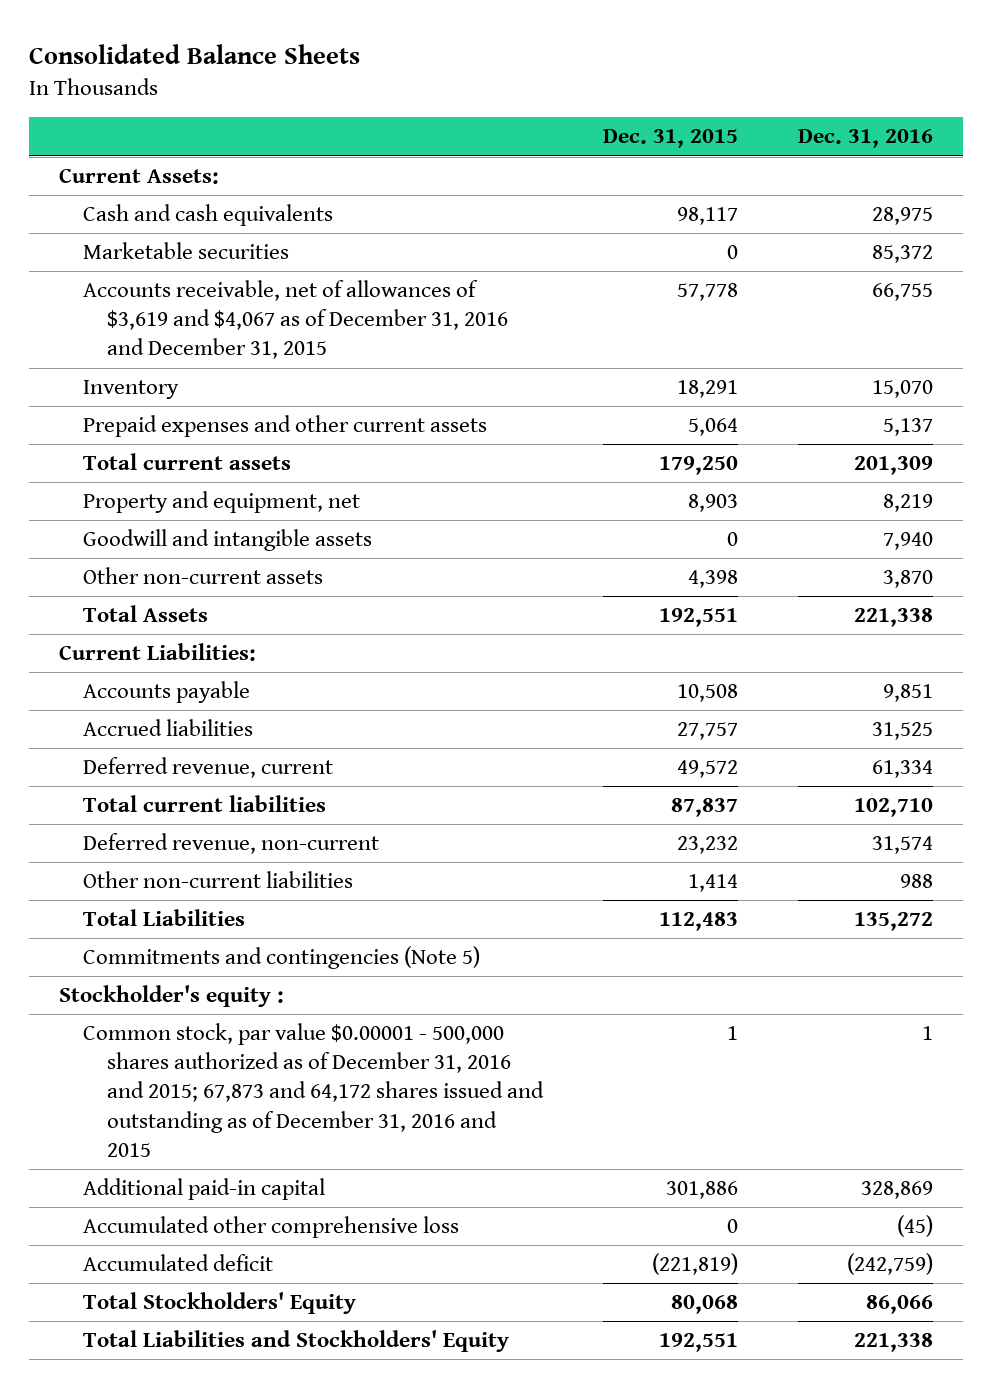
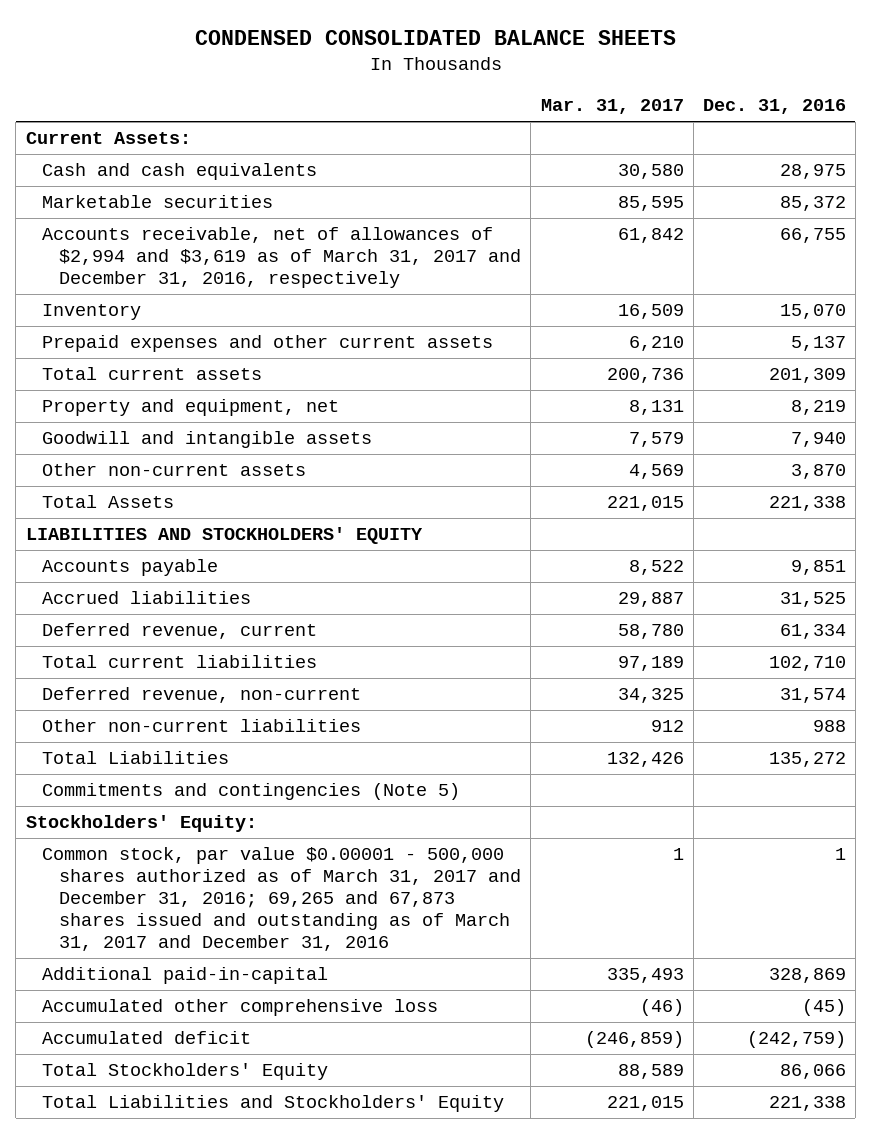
[29,44,361,65] Consolidated Balance Sheets -> [194,30,676,46] CONDENSED CONSOLIDATED BALANCE SHEETS
[603,129,739,149] Dec. 31, 2015 -> none
none -> [540,99,684,115] Mar. 31, 2017
[83,280,509,360] Accounts receivable, net of allowances of $3,619 and $4,067 as of December 31, 2016 and December 31, 2015 -> [42,227,522,289] Accounts receivable, net of allowances of $2,994 and $3,619 as of March 31, 2017 and December 31, 2016, respectively
[59,643,257,662] Current Liabilities: -> none
none -> [25,527,423,545] LIABILITIES AND STOCKHOLDERS' EQUITY
[59,985,285,1008] Stockholder's equity : -> [25,815,257,833] Stockholders' Equity:
[83,1023,545,1157] Common stock, par value $0.00001 - 500,000 shares authorized as of December 31, 2016 and 2015; 67,873 and 64,172 shares issued and outstanding as of December 31, 2016 and 2015 -> [42,847,522,952] Common stock, par value $0.00001 - 500,000 shares authorized as of March 31, 2017 and December 31, 2016; 69,265 and 67,873 shares issued and outstanding as of March 31, 2017 and December 31, 2016
[83,1178,326,1201] Additional paid-in capital -> [42,967,329,985] Additional paid-in-capital

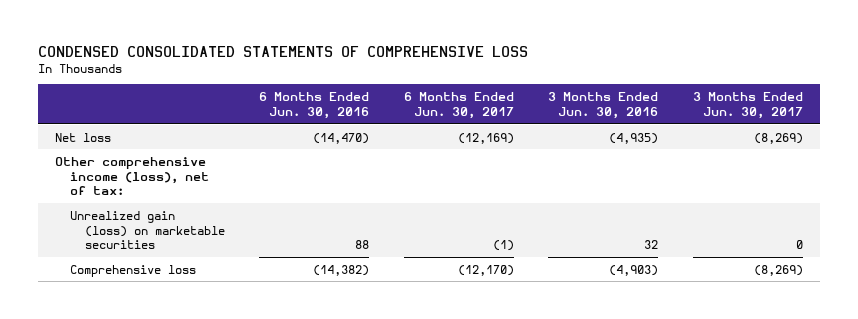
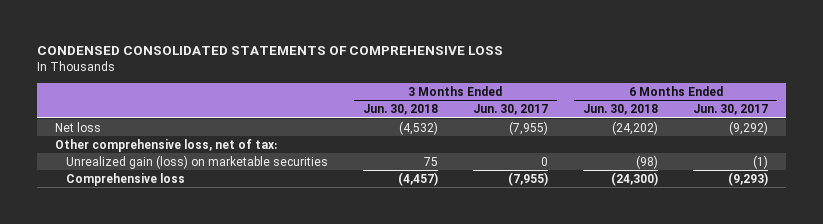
[259,92,370,119] 6 Months Ended Jun. 30, 2016 -> none
[548,92,659,119] 3 Months Ended Jun. 30, 2016 -> none
none -> [362,104,438,116] Jun. 30, 2018
none -> [583,104,659,116] Jun. 30, 2018
[457,132,514,144] (12,169) -> [729,120,769,135] (9,292)
[753,132,803,144] (8,269) -> [508,120,548,135] (7,955)
[55,156,210,196] Other comprehensive income (loss), net of tax: -> [54,138,277,152] Other comprehensive loss, net of tax:
[457,264,514,276] (12,170) -> [728,171,769,186] (9,293)
[753,264,803,276] (8,269) -> [507,171,548,186] (7,955)

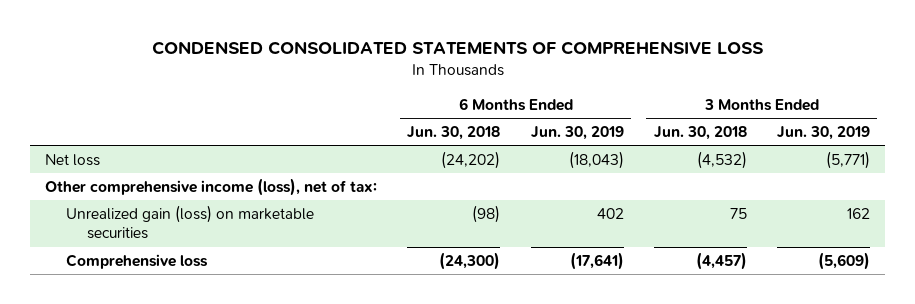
[472,104,548,116] Jun. 30, 2017 -> none
[693,104,769,116] Jun. 30, 2017 -> none
none -> [530,125,624,140] Jun. 30, 2019
none -> [776,125,870,140] Jun. 30, 2019
[54,138,277,152] Other comprehensive loss, net of tax: -> [45,177,378,196] Other comprehensive income (loss), net of tax:

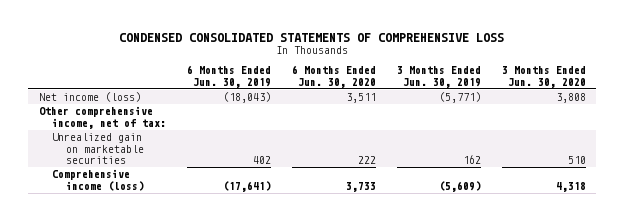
[407,125,501,140] Jun. 30, 2018 -> none
[653,125,747,140] Jun. 30, 2018 -> none
none -> [292,65,377,88] 6 Months Ended Jun. 30, 2020
none -> [501,66,586,88] 3 Months Ended Jun. 30, 2020
[45,153,101,166] Net loss -> [38,92,141,103] Net income (loss)
[45,177,378,196] Other comprehensive income (loss), net of tax: -> [38,106,167,129] Other comprehensive income, net of tax:
[66,204,315,240] Unrealized gain (loss) on marketable securities -> [52,133,144,165] Unrealized gain on marketable securities
[66,253,209,269] Comprehensive loss -> [52,169,144,191] Comprehensive income (loss)

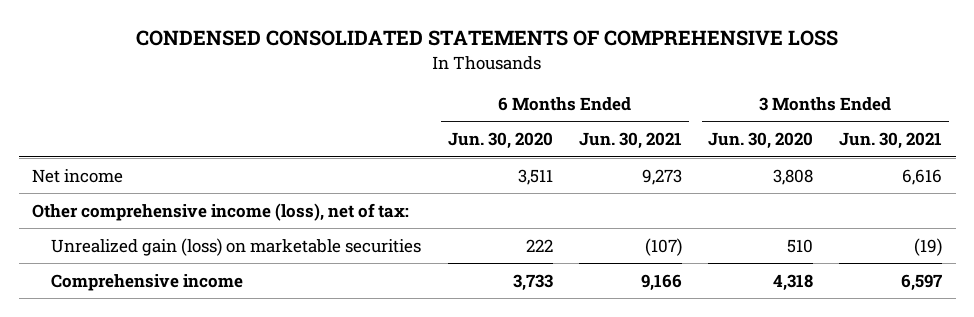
[187,65,272,88] 6 Months Ended Jun. 30, 2019 -> none
[396,66,481,88] 3 Months Ended Jun. 30, 2019 -> none
none -> [578,132,682,150] Jun. 30, 2021
none -> [839,132,943,150] Jun. 30, 2021
[38,92,141,103] Net income (loss) -> [31,168,123,183] Net income
[38,106,167,129] Other comprehensive income, net of tax: -> [31,202,409,221] Other comprehensive income (loss), net of tax:
[52,133,144,165] Unrealized gain on marketable securities -> [51,237,422,256] Unrealized gain (loss) on marketable securities
[52,169,144,191] Comprehensive income (loss) -> [51,273,244,291] Comprehensive income

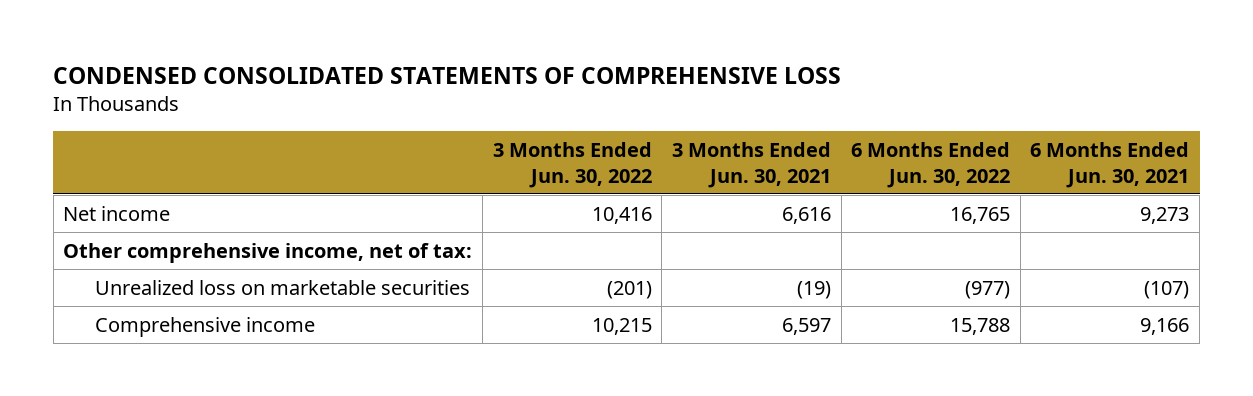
[447,132,553,150] Jun. 30, 2020 -> none
[708,132,814,150] Jun. 30, 2020 -> none
none -> [492,142,652,188] 3 Months Ended Jun. 30, 2022
none -> [851,142,1011,188] 6 Months Ended Jun. 30, 2022
[31,202,409,221] Other comprehensive income (loss), net of tax: -> [63,242,473,263] Other comprehensive income, net of tax:
[51,237,422,256] Unrealized gain (loss) on marketable securities -> [94,279,470,295] Unrealized loss on marketable securities

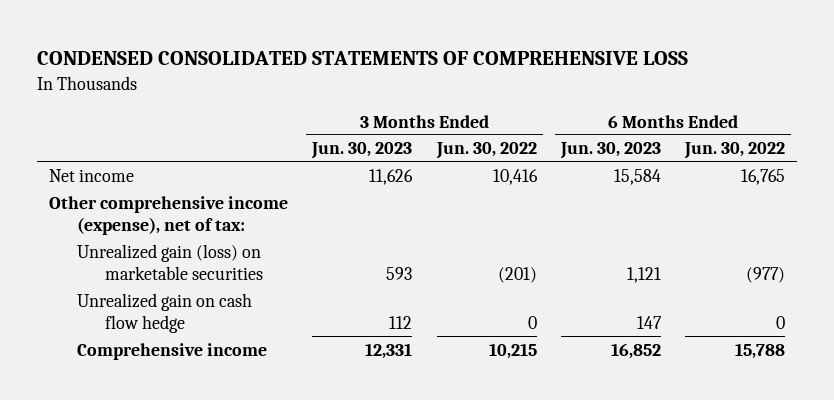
[671,142,831,188] 3 Months Ended Jun. 30, 2021 -> none
[1030,142,1190,188] 6 Months Ended Jun. 30, 2021 -> none
none -> [311,142,413,160] Jun. 30, 2023
none -> [560,142,662,160] Jun. 30, 2023
[63,242,473,263] Other comprehensive income, net of tax: -> [49,195,289,235] Other comprehensive income (expense), net of tax:
[94,279,470,295] Unrealized loss on marketable securities -> [76,243,263,280] Unrealized gain (loss) on marketable securities
none -> [76,292,252,333] Unrealized gain on cash flow hedge

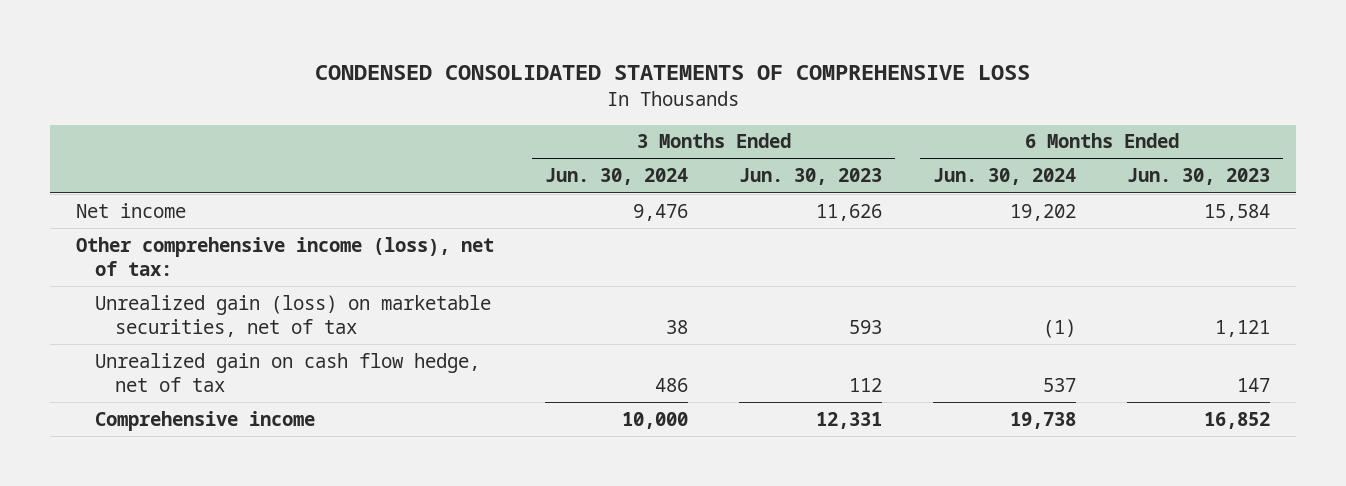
[435,142,537,160] Jun. 30, 2022 -> none
[684,142,786,160] Jun. 30, 2022 -> none
none -> [545,168,689,186] Jun. 30, 2024
none -> [933,168,1077,186] Jun. 30, 2024
[49,195,289,235] Other comprehensive income (expense), net of tax: -> [75,236,494,277] Other comprehensive income (loss), net of tax:
[76,243,263,280] Unrealized gain (loss) on marketable securities -> [95,294,492,338] Unrealized gain (loss) on marketable securities, net of tax
[76,292,252,333] Unrealized gain on cash flow hedge -> [95,352,481,393] Unrealized gain on cash flow hedge, net of tax

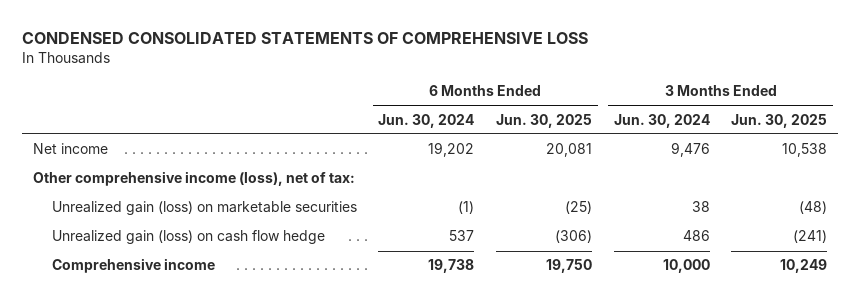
[739,168,883,186] Jun. 30, 2023 -> none
[1127,168,1271,186] Jun. 30, 2023 -> none
none -> [496,113,593,128] Jun. 30, 2025
none -> [731,113,828,128] Jun. 30, 2025
[95,294,492,338] Unrealized gain (loss) on marketable securities, net of tax -> [51,201,357,216] Unrealized gain (loss) on marketable securities
[95,352,481,393] Unrealized gain on cash flow hedge, net of tax -> [51,230,325,245] Unrealized gain (loss) on cash flow hedge

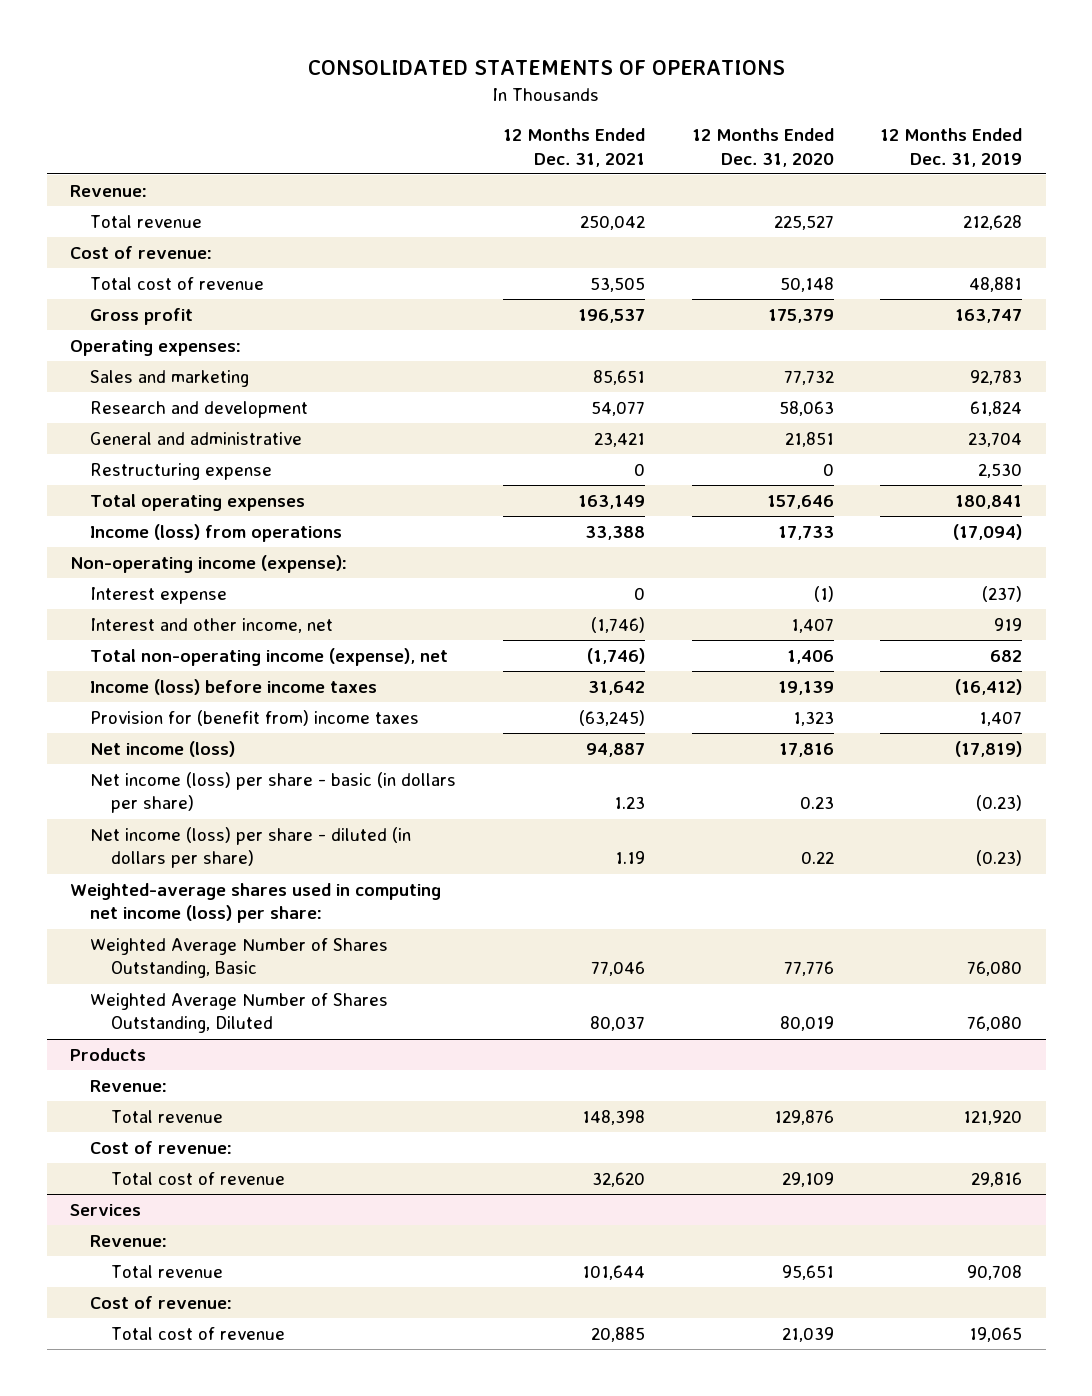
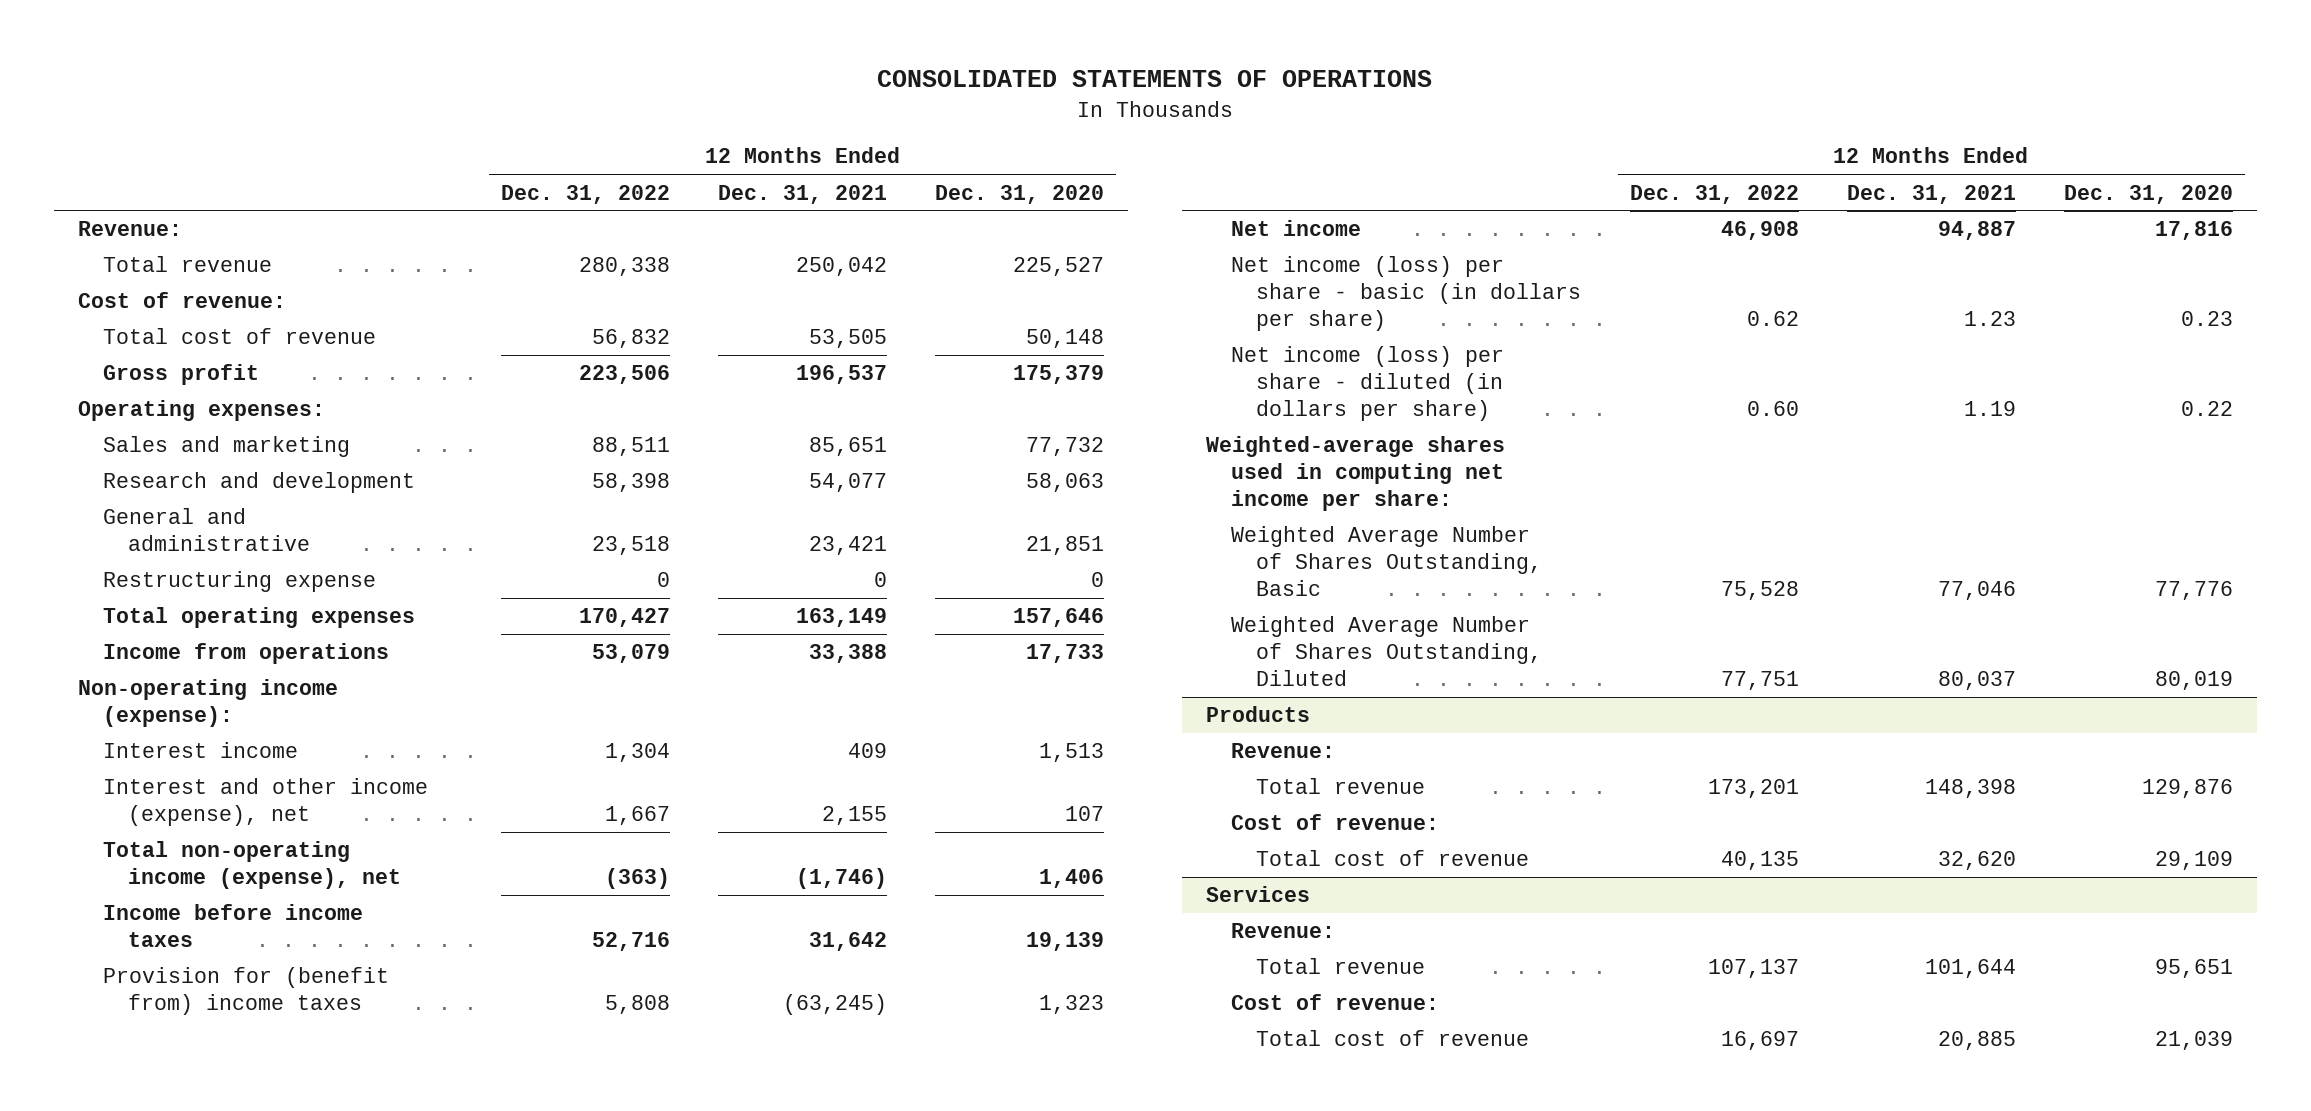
[880,128,1023,167] 12 Months Ended Dec. 31, 2019 -> none
none -> [500,184,670,204] Dec. 31, 2022
[90,524,343,543] Income (loss) from operations -> [102,643,389,665] Income from operations
[90,587,228,605] Interest expense -> none
none -> [102,742,298,759] Interest income
[90,618,334,634] Interest and other income, net -> [102,778,428,827] Interest and other income (expense), net
[590,617,645,634] (1,746) -> [822,806,888,826] 2,155
[790,618,834,634] 1,407 -> [1065,806,1105,822] 107
[90,679,378,696] Income (loss) before income taxes -> [102,904,363,948] Income before income taxes
[90,741,236,758] Net income (loss) -> [1231,220,1362,237] Net income
[69,883,441,924] Weighted-average shares used in computing net income (loss) per share: -> [1206,436,1506,512] Weighted-average shares used in computing net income per share:

